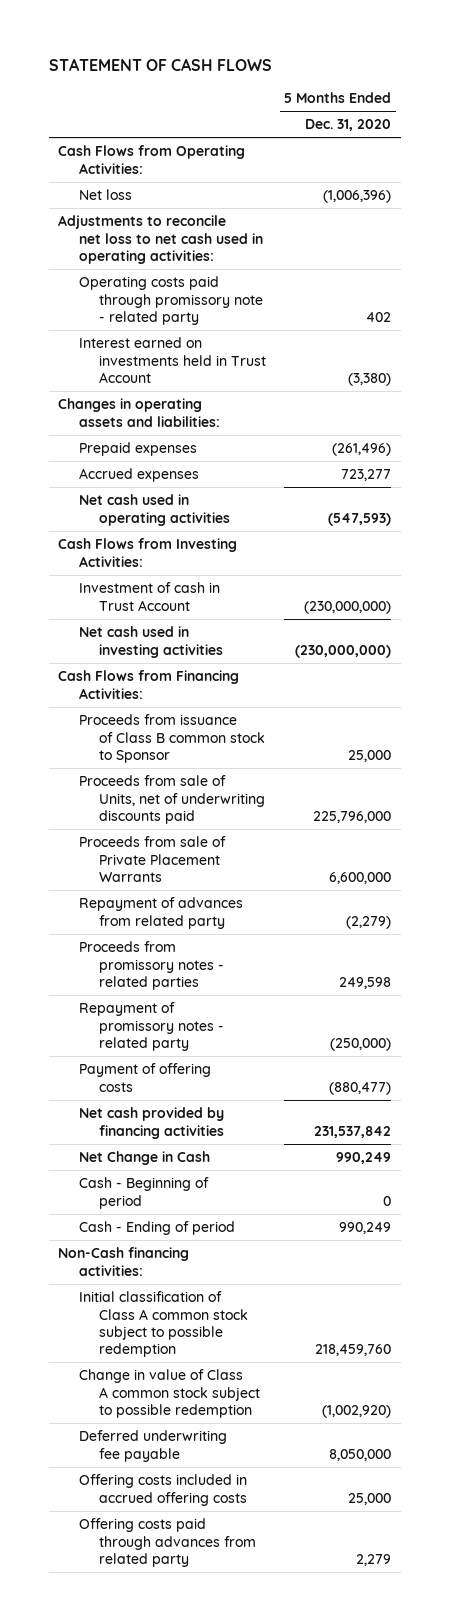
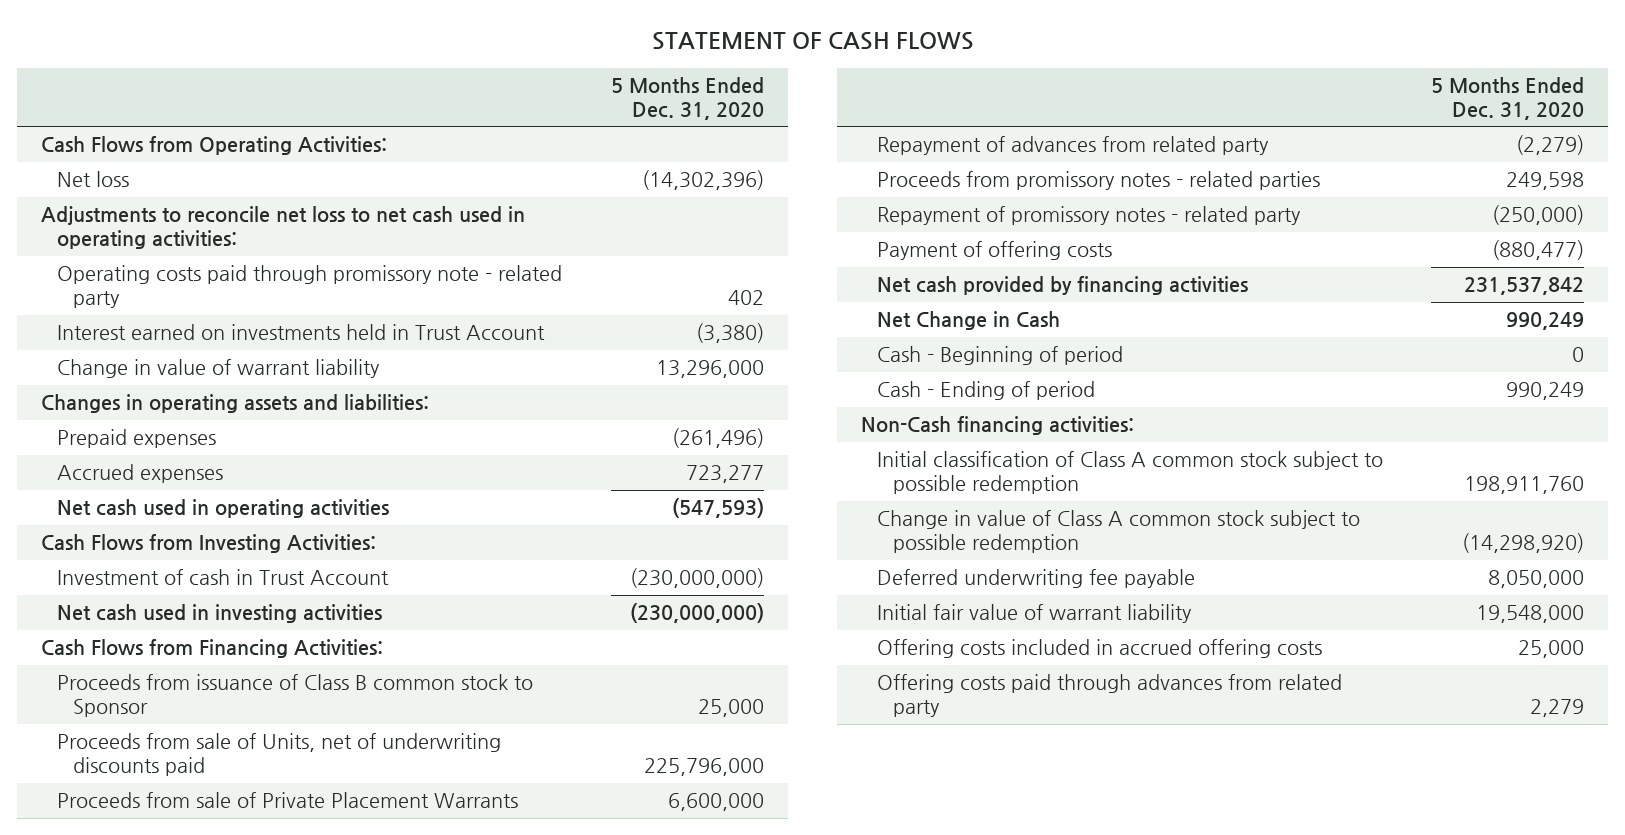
[323,190,392,204] (1,006,396) -> [641,170,764,191] (14,302,396)
none -> [57,359,381,379] Change in value of warrant liability
[315,1344,392,1357] 218,459,760 -> [1463,476,1584,495] 198,911,760
[322,1404,392,1418] (1,002,920) -> [1461,533,1584,554] (14,298,920)
none -> [877,604,1193,624] Initial fair value of warrant liability

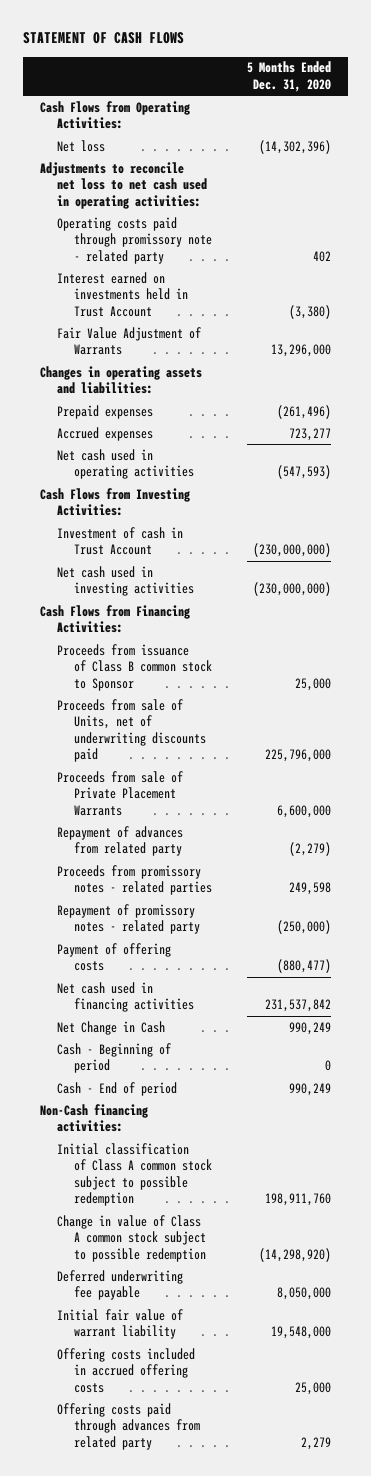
[57,359,381,379] Change in value of warrant liability -> [57,326,202,356] Fair Value Adjustment of Warrants
[877,276,1249,296] Net cash provided by financing activities -> [57,981,195,1013] Net cash used in financing activities
[877,381,1096,401] Cash - Ending of period -> [57,1081,178,1096] Cash - End of period

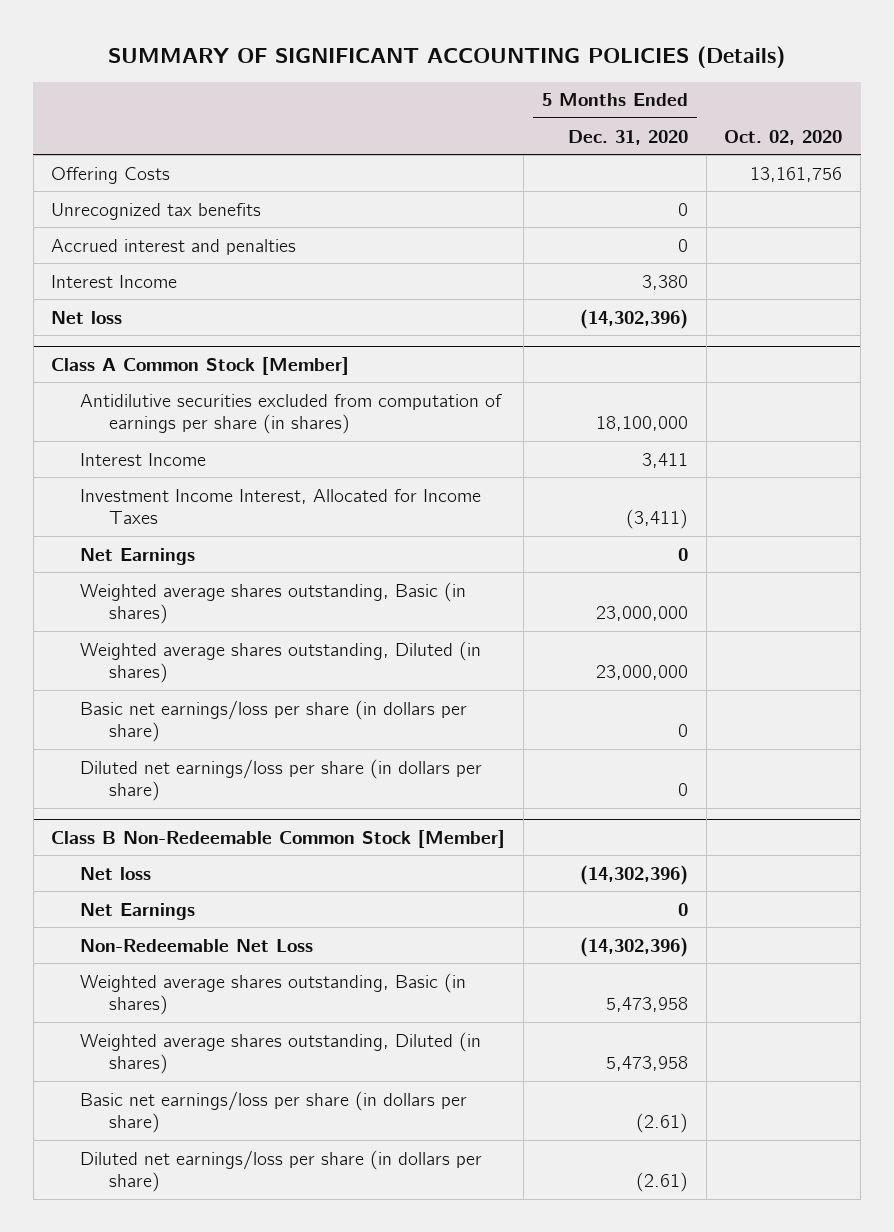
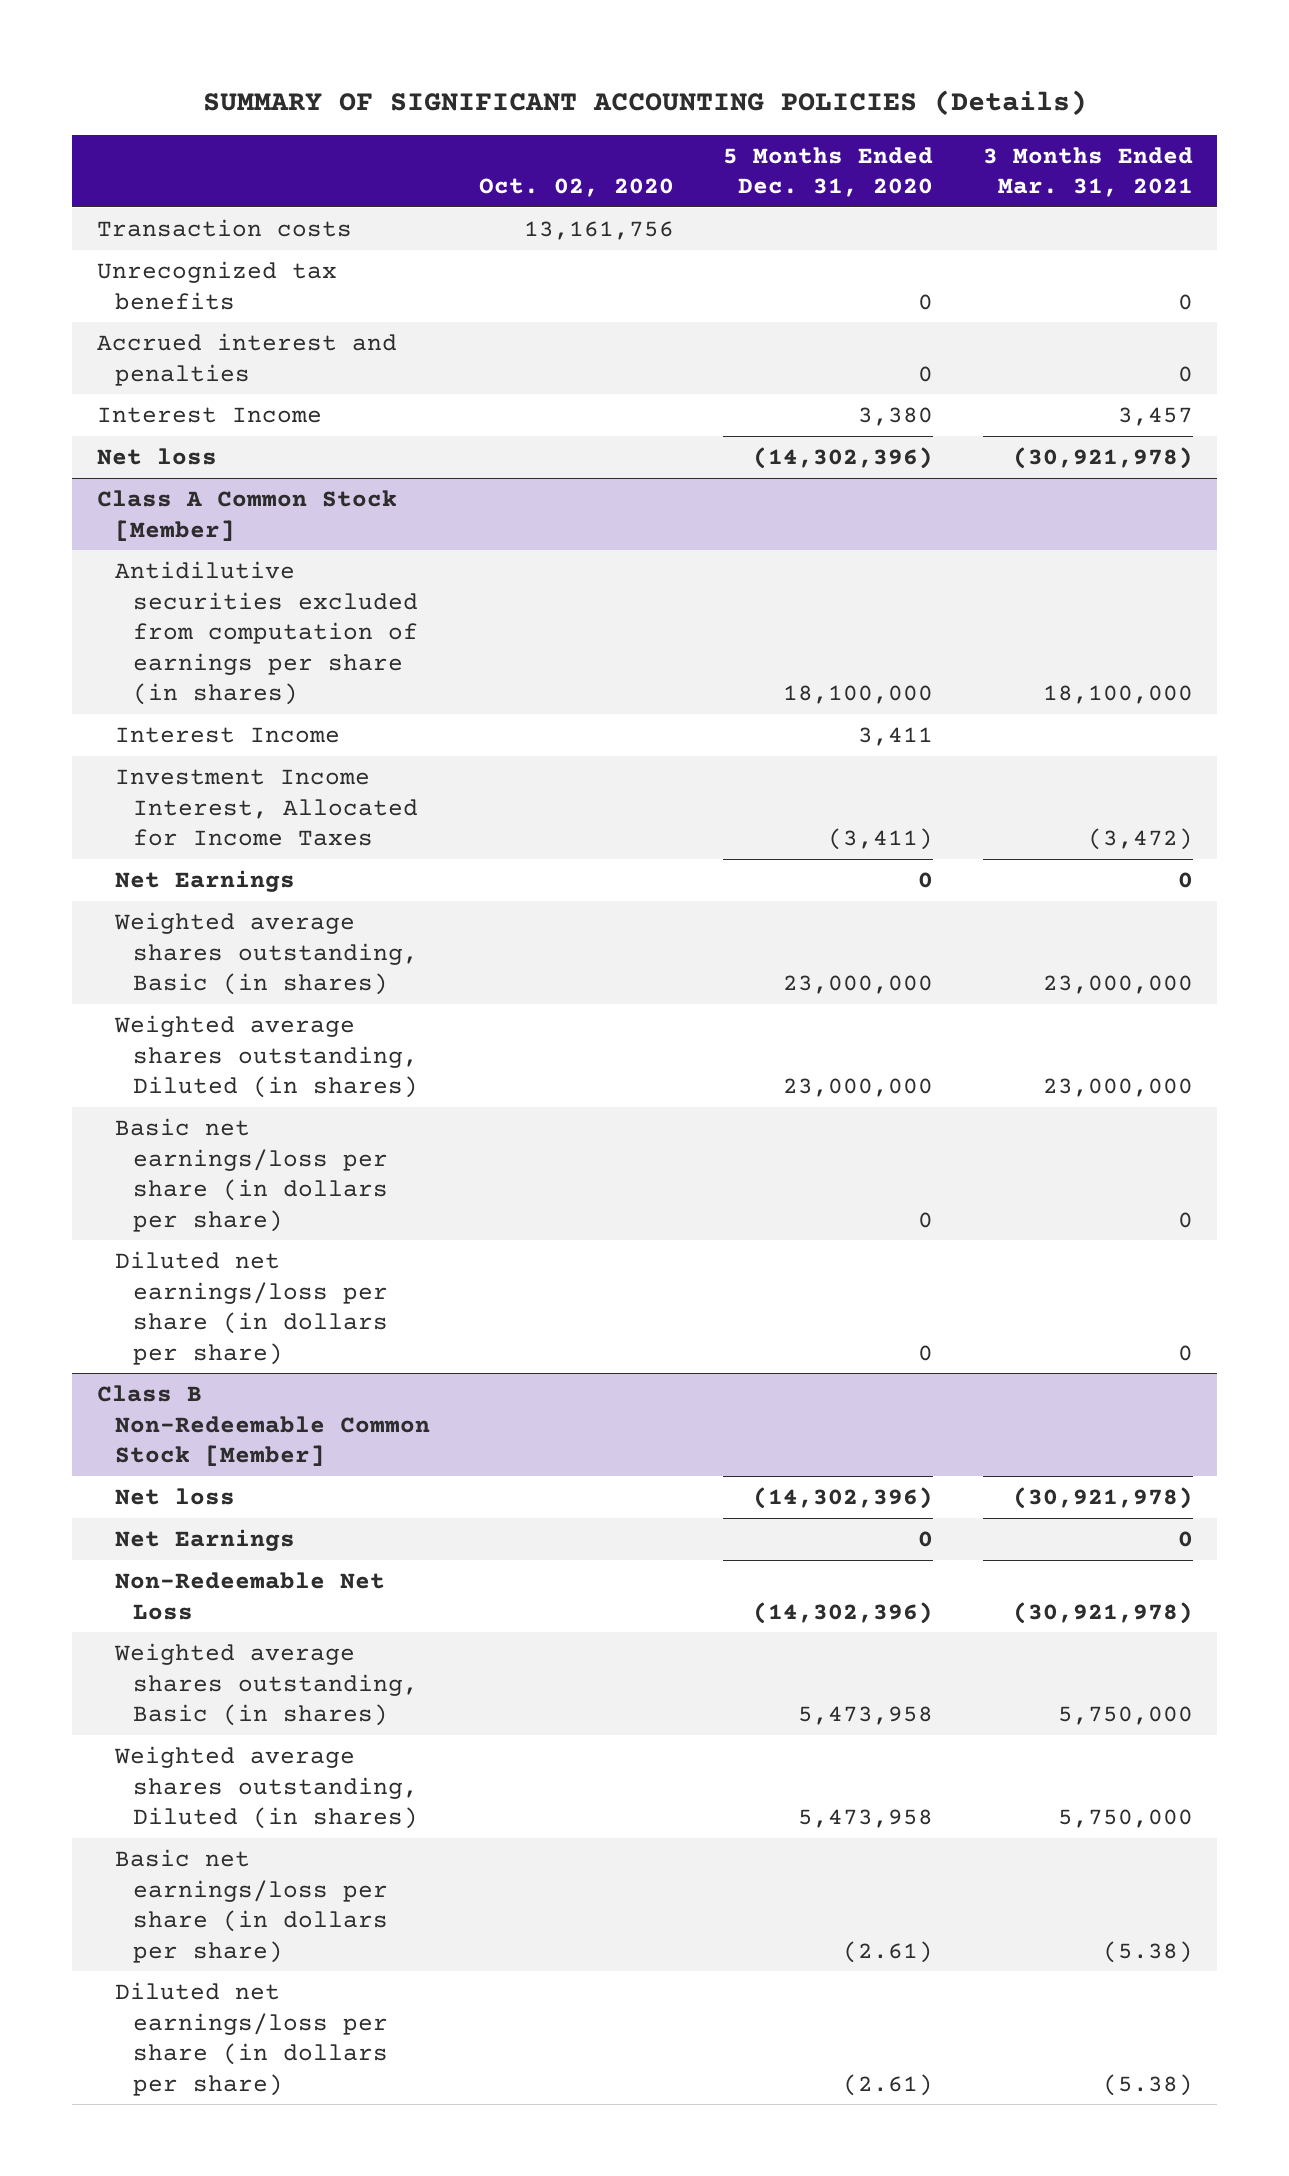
none -> [982,146,1193,198] 3 Months Ended Mar. 31, 2021
[51,166,171,184] Offering Costs -> [96,218,352,237] Transaction costs

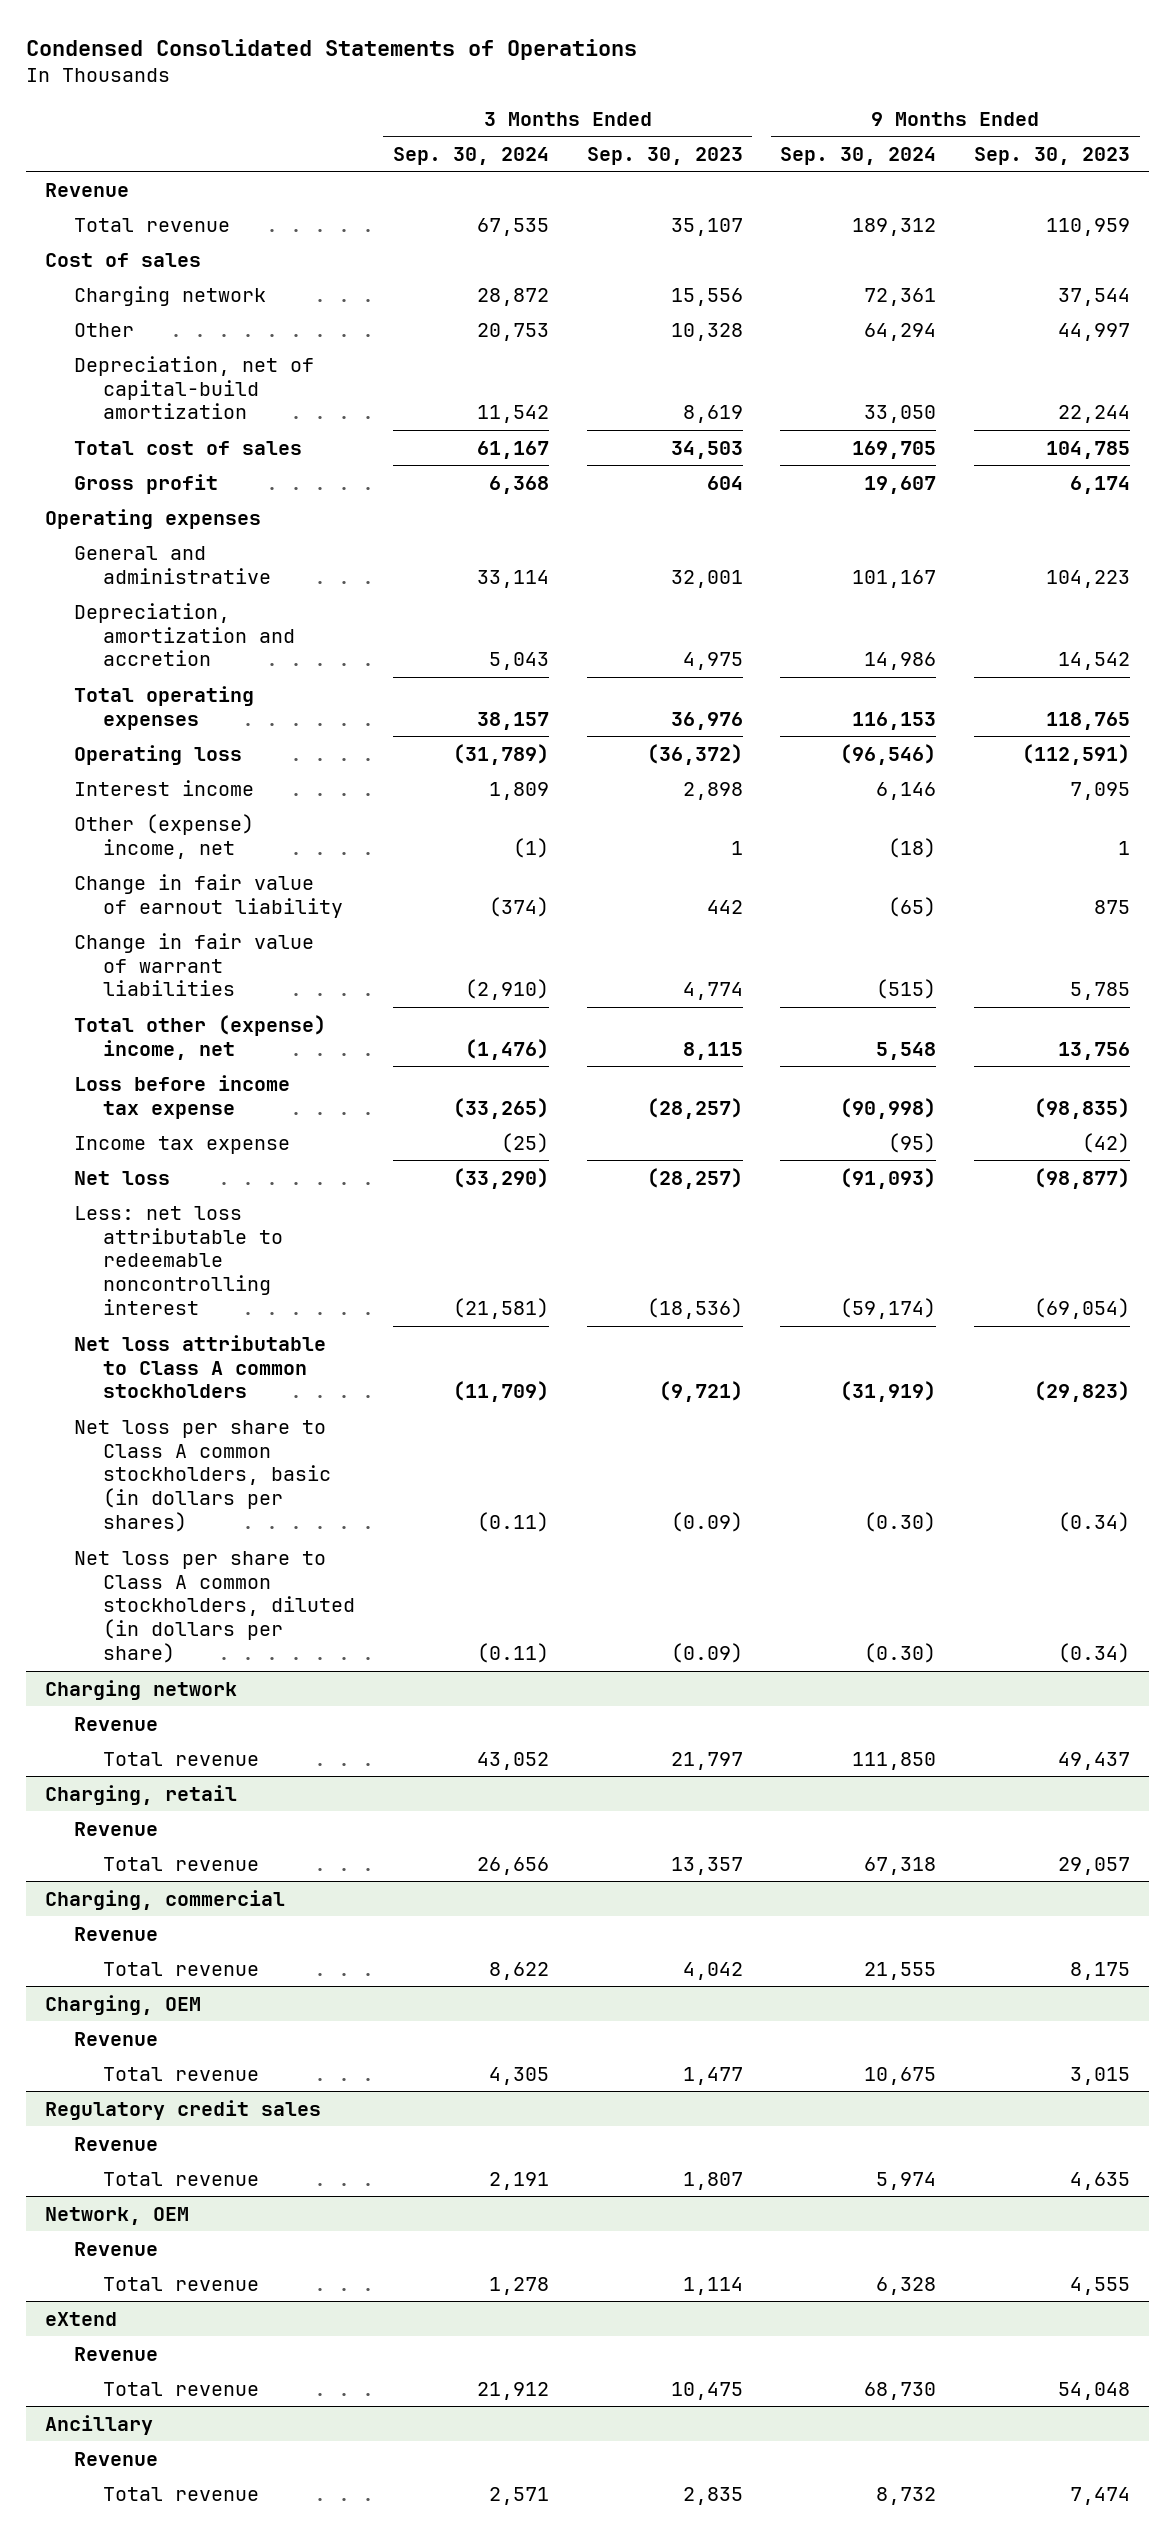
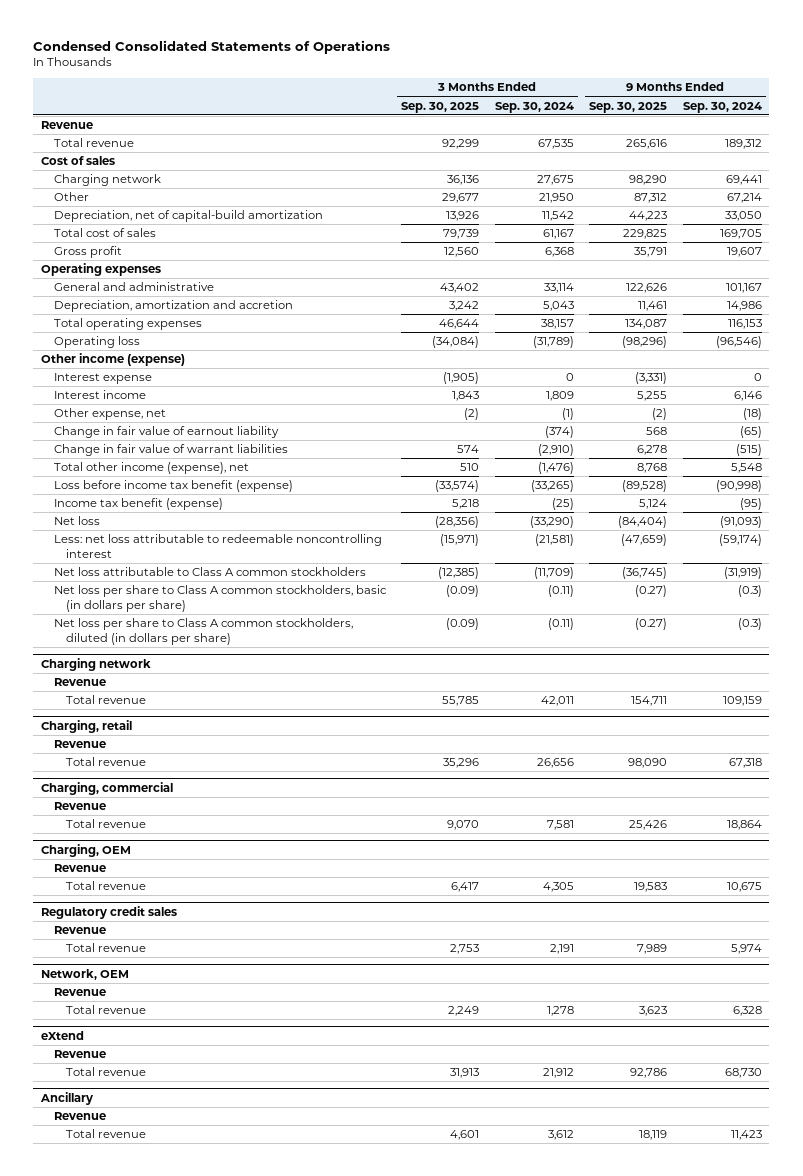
[586,146,743,165] Sep. 30, 2023 -> none
[974,146,1131,165] Sep. 30, 2023 -> none
none -> [401,101,480,113] Sep. 30, 2025
none -> [589,101,668,113] Sep. 30, 2025
[476,287,549,306] 28,872 -> [536,175,574,186] 27,675
[864,287,937,306] 72,361 -> [725,175,762,186] 69,441
[476,322,549,341] 20,753 -> [538,193,574,204] 21,950
[864,322,937,341] 64,294 -> [726,193,762,204] 67,214
none -> [40,353,185,367] Other income (expense)
none -> [53,373,152,385] Interest expense
[73,813,254,859] Other (expense) income, net -> [53,408,166,421] Other expense, net
[73,1014,326,1060] Total other (expense) income, net -> [53,462,249,475] Total other income (expense), net
[73,1074,290,1119] Loss before income tax expense -> [53,480,293,493] Loss before income tax benefit (expense)
[73,1135,290,1154] Income tax expense -> [53,498,223,511] Income tax benefit (expense)
[73,1419,331,1533] Net loss per share to Class A common stockholders, basic (in dollars per shares) -> [53,585,387,613] Net loss per share to Class A common stockholders, basic (in dollars per share)
[864,1512,937,1533] (0.30) -> [737,585,762,598] (0.3)
[864,1643,937,1664] (0.30) -> [737,618,762,631] (0.3)
[476,1751,549,1770] 43,052 -> [540,696,574,707] 42,011
[852,1751,937,1770] 111,850 -> [722,696,762,707] 109,159
[488,1961,549,1980] 8,622 -> [546,820,574,831] 7,581
[864,1961,937,1980] 21,555 -> [726,820,762,831] 18,864
[488,2486,549,2505] 2,571 -> [547,1130,574,1141] 3,612
[876,2486,937,2505] 8,732 -> [730,1130,762,1141] 11,423

